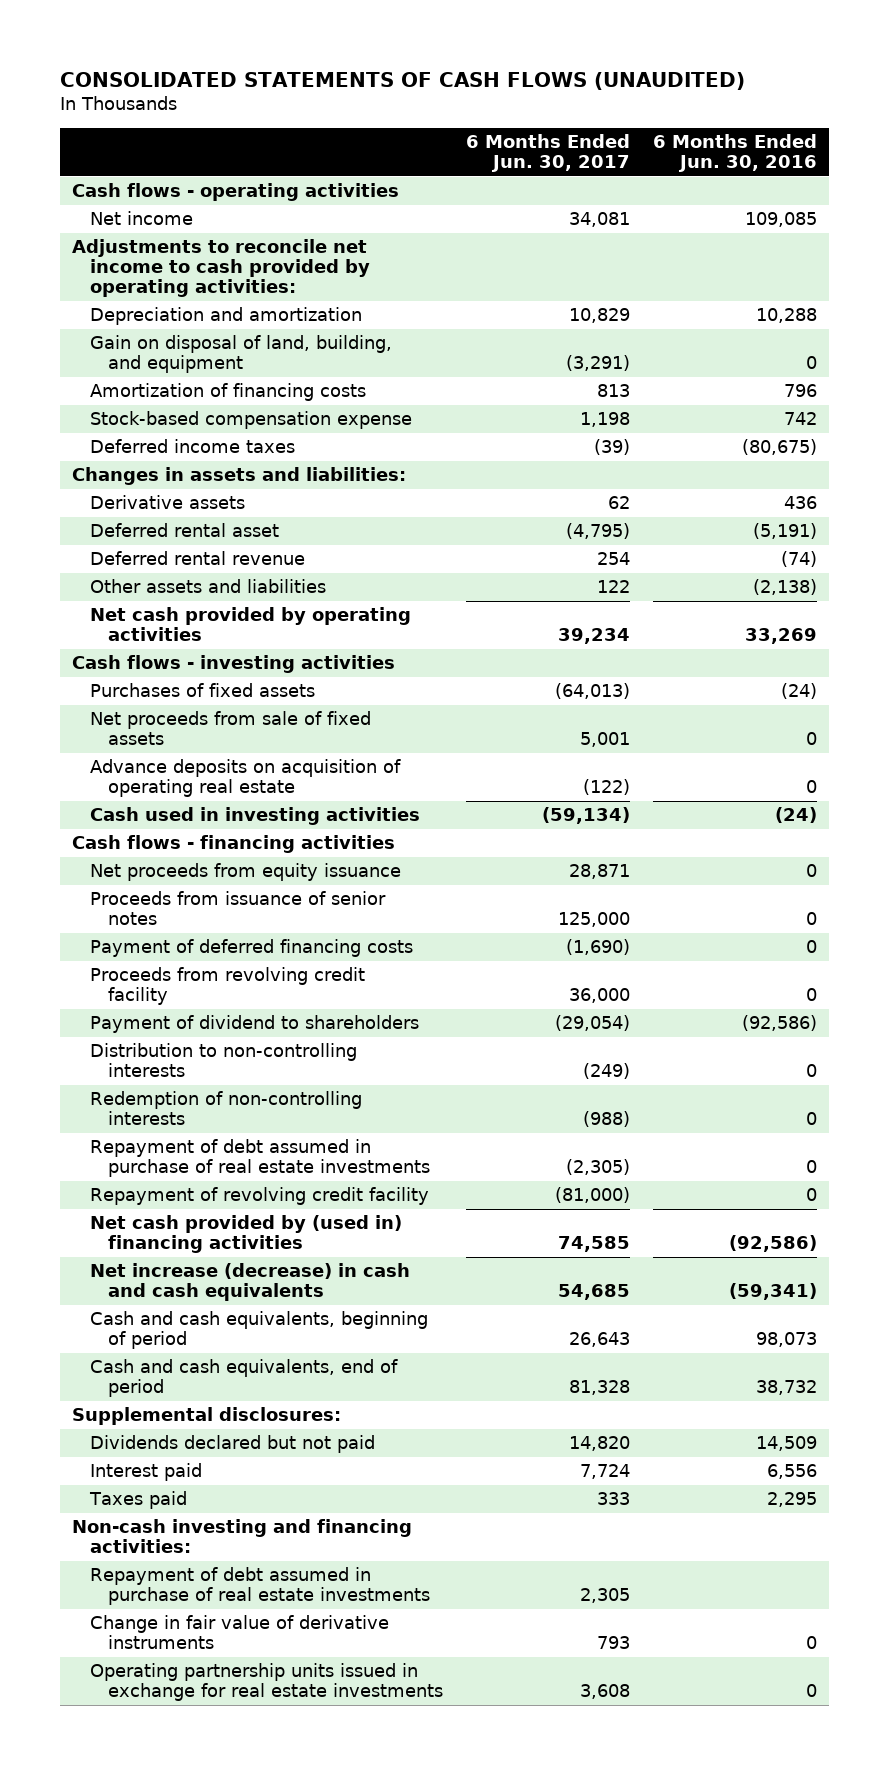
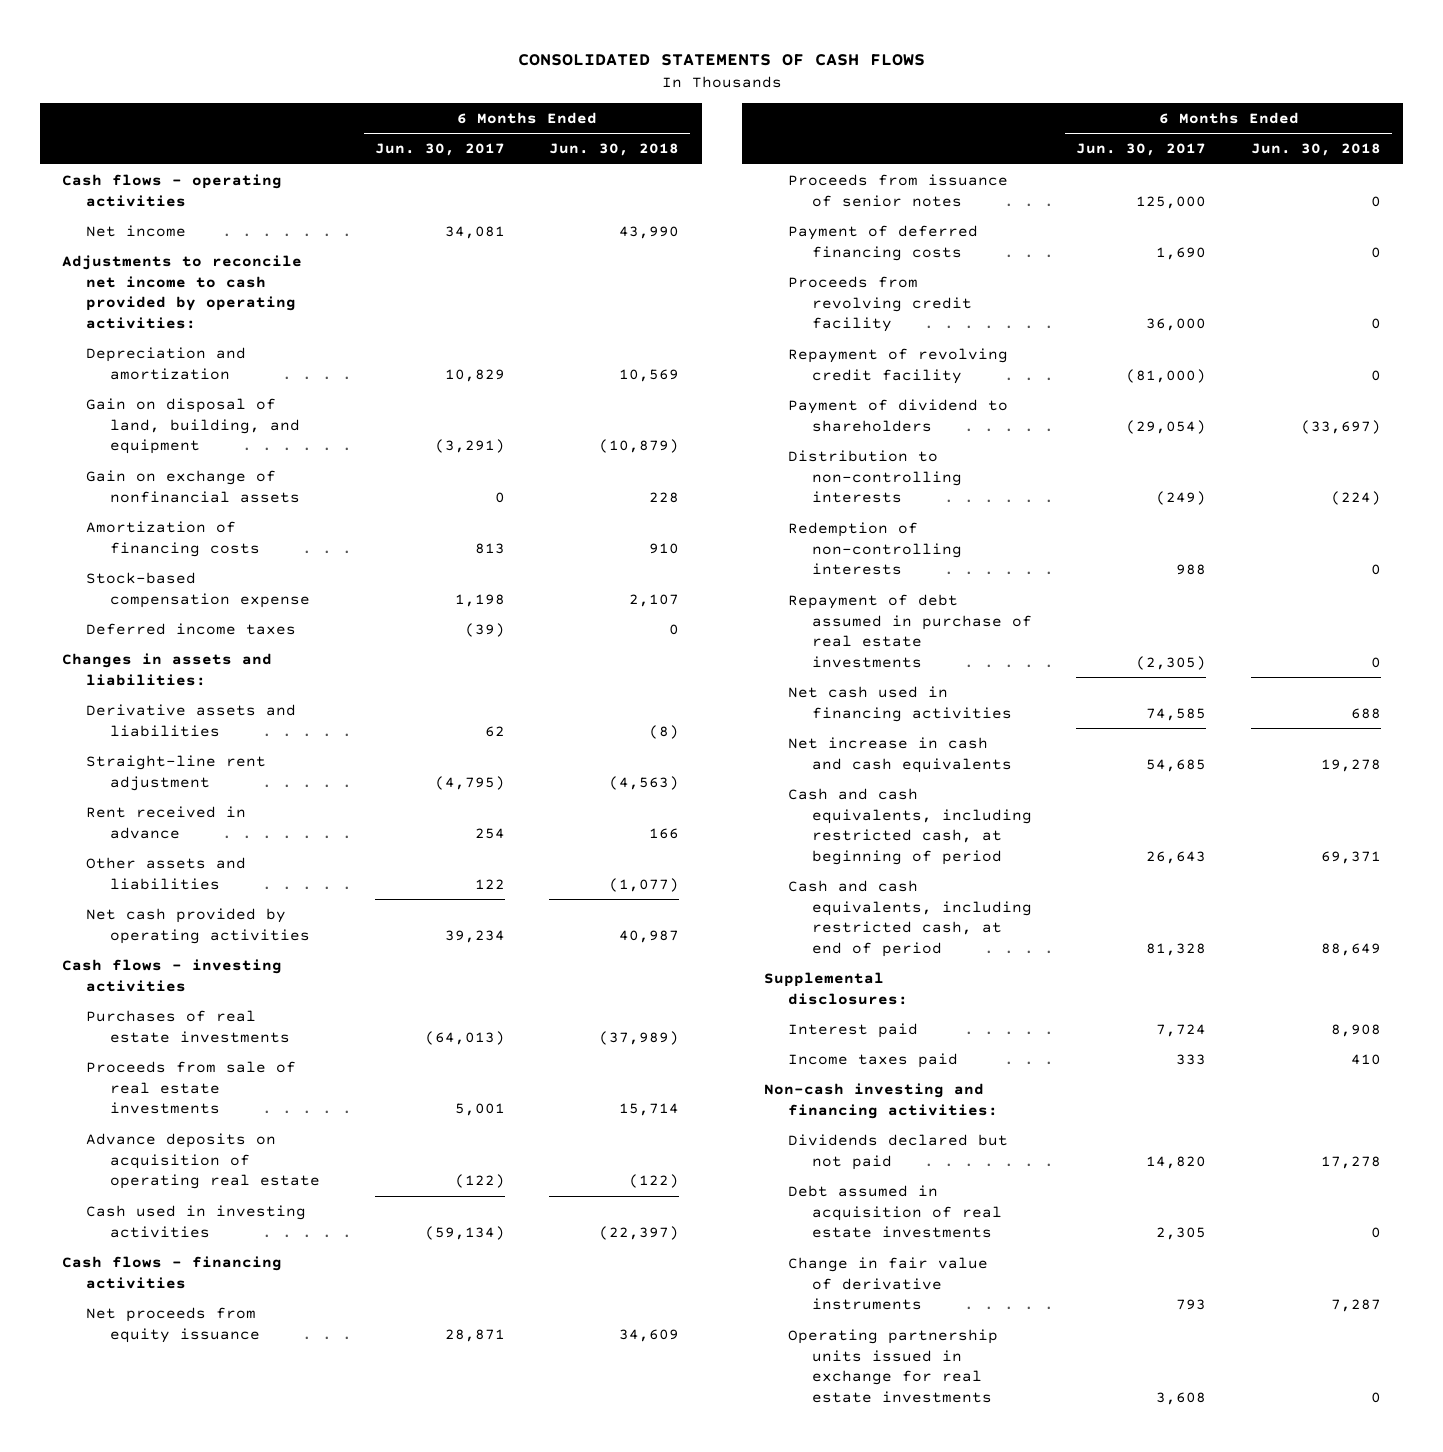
[60,71,746,90] CONSOLIDATED STATEMENTS OF CASH FLOWS (UNAUDITED) -> [517,54,925,67] CONSOLIDATED STATEMENTS OF CASH FLOWS
[653,133,818,172] 6 Months Ended Jun. 30, 2016 -> none
none -> [549,143,680,157] Jun. 30, 2018
none -> [86,469,301,503] Gain on exchange of nonfinancial assets
[89,495,245,510] Derivative assets -> [86,703,297,737] Derivative assets and liabilities
[89,523,279,538] Deferred rental asset -> [86,754,267,791] Straight-line rent adjustment
[89,551,305,566] Deferred rental revenue -> [86,805,247,839] Rent received in advance
[89,711,371,746] Net proceeds from sale of fixed assets -> none
[89,683,315,698] Purchases of fixed assets -> [86,1009,291,1043] Purchases of real estate investments
none -> [86,1060,297,1115] Proceeds from sale of real estate investments
[566,939,631,956] (1,690) -> [1156,246,1207,260] 1,690
[89,1187,429,1206] Repayment of revolving credit facility -> [787,347,1008,384] Repayment of revolving credit facility
[583,1111,631,1128] (988) -> [1176,564,1207,576] 988
[89,1215,402,1254] Net cash provided by (used in) financing activities -> [787,685,1012,722] Net cash used in financing activities
[89,1263,410,1302] Net increase (decrease) in cash and cash equivalents -> [787,736,1012,773] Net increase in cash and cash equivalents
[89,1311,428,1350] Cash and cash equivalents, beginning of period -> [787,787,1032,865] Cash and cash equivalents, including restricted cash, at beginning of period
[89,1359,398,1398] Cash and cash equivalents, end of period -> [787,879,1032,957] Cash and cash equivalents, including restricted cash, at end of period
[88,1491,187,1510] Taxes paid -> [787,1052,958,1068] Income taxes paid
[89,1435,375,1454] Dividends declared but not paid -> [787,1133,1008,1170] Dividends declared but not paid
[89,1567,431,1606] Repayment of debt assumed in purchase of real estate investments -> [787,1184,1002,1239] Debt assumed in acquisition of real estate investments

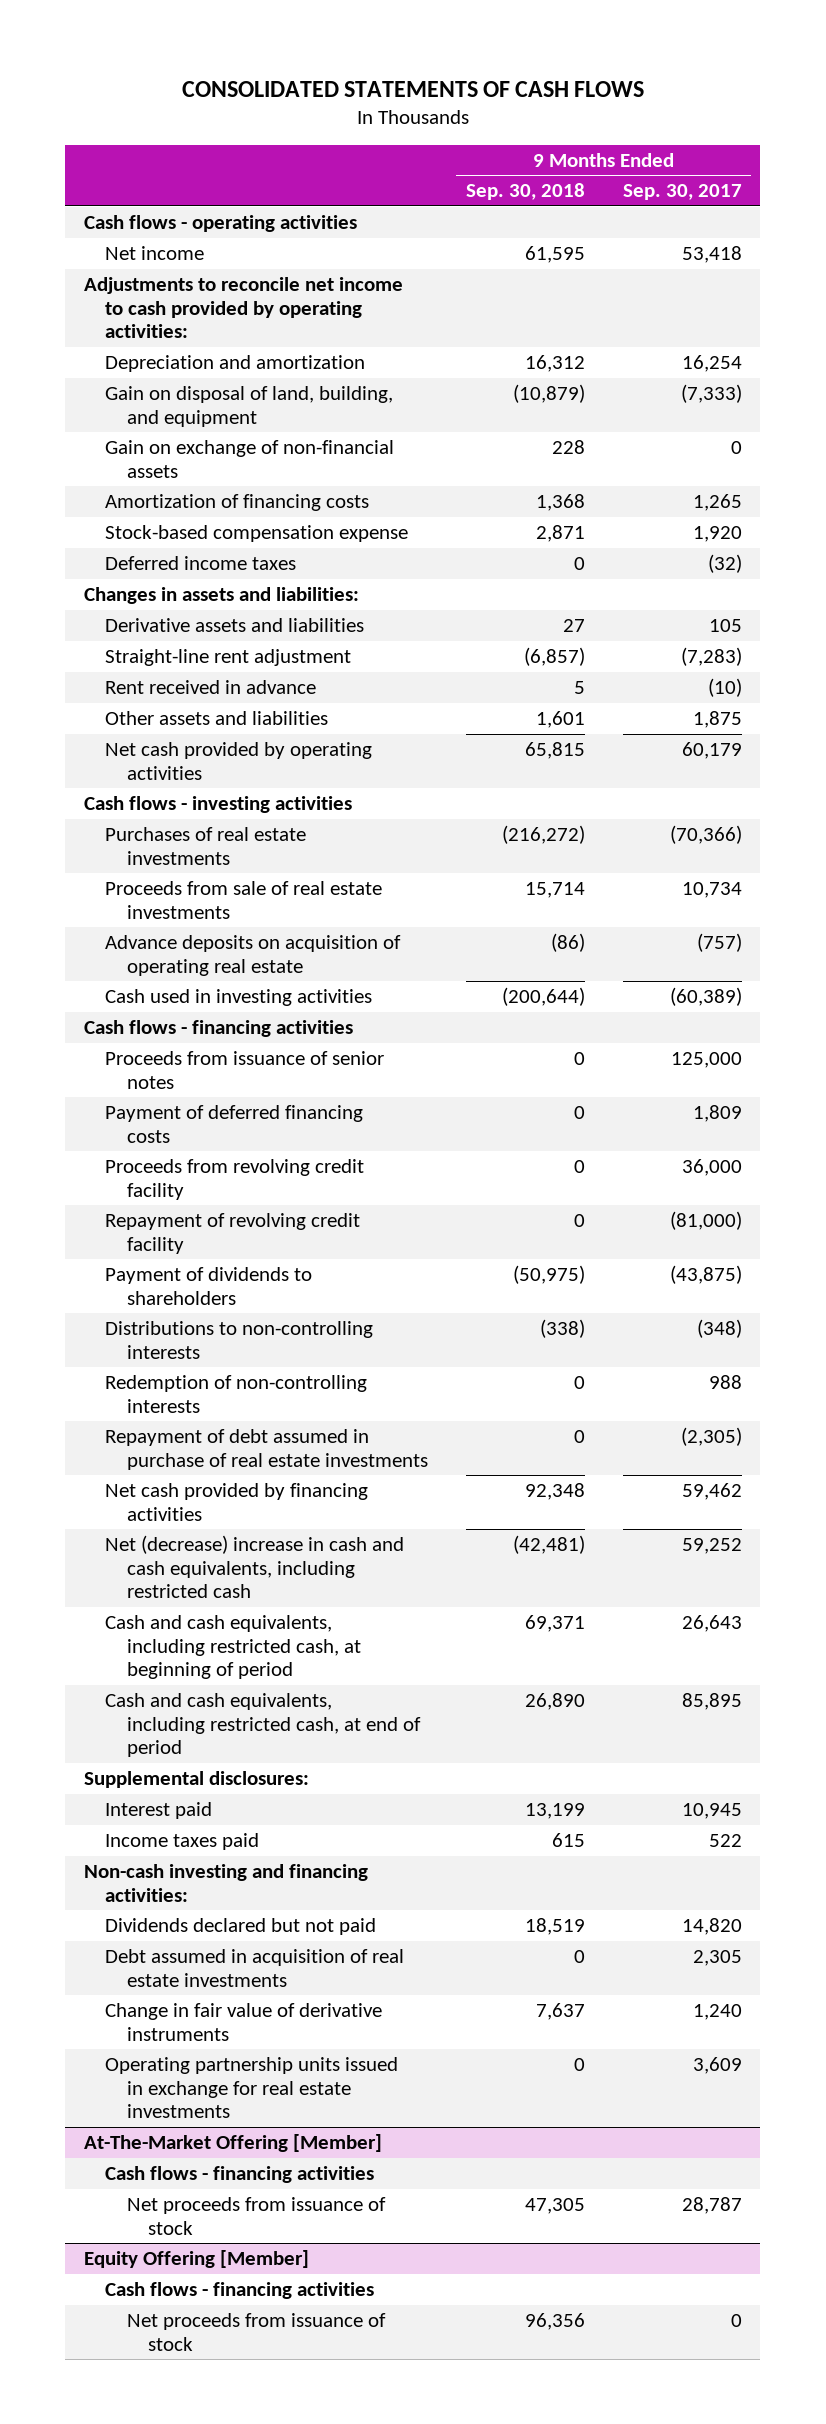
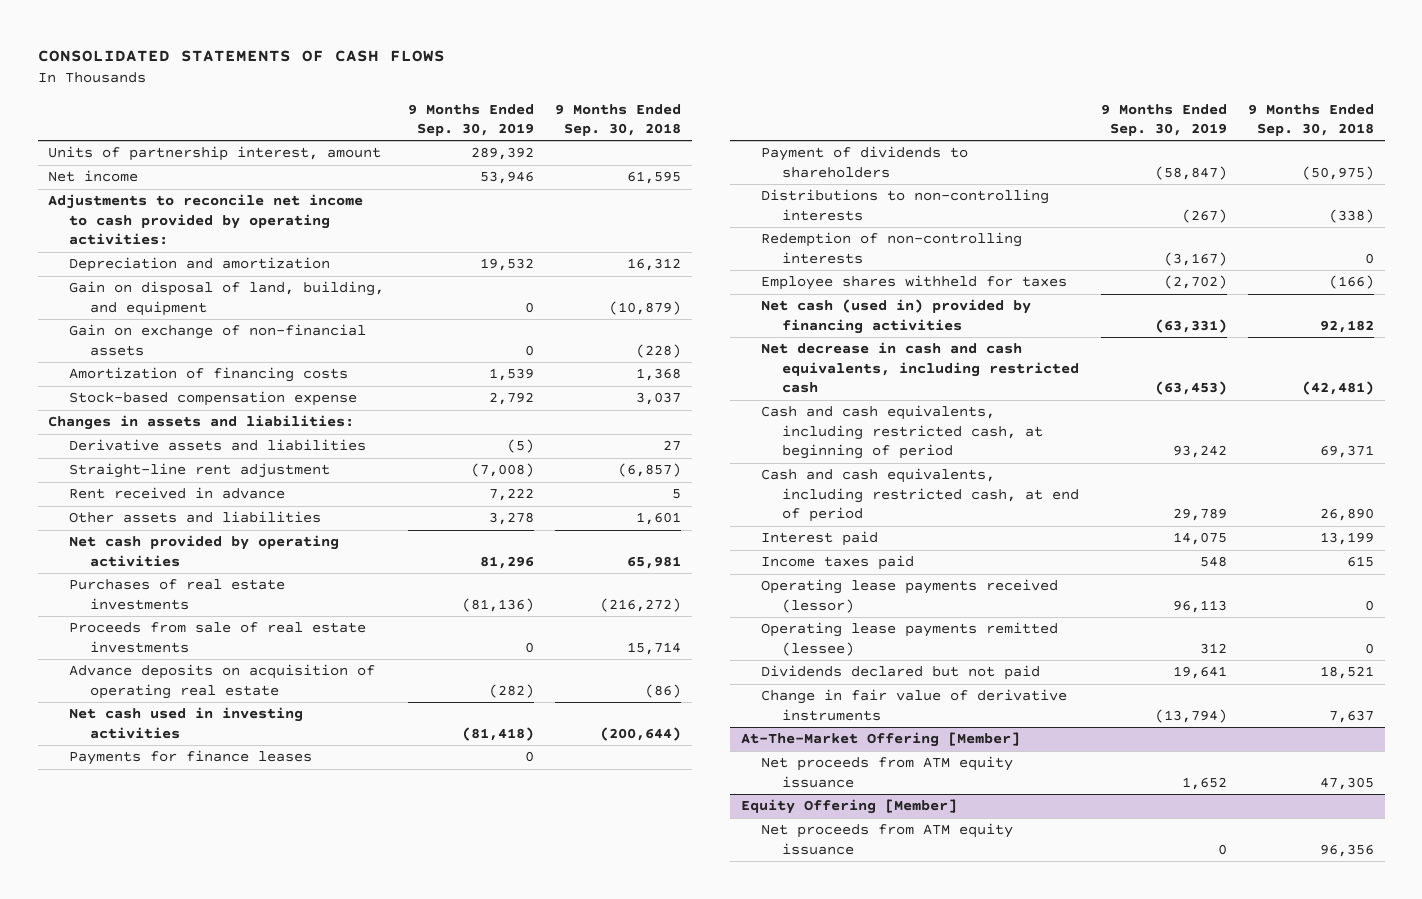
[622,184,742,201] Sep. 30, 2017 -> none
none -> [407,103,534,136] 9 Months Ended Sep. 30, 2019
[84,214,358,232] Cash flows - operating activities -> none
none -> [48,146,382,162] Units of partnership interest, amount
[551,439,585,454] 228 -> [636,343,682,358] (228)
[105,555,297,570] Deferred income taxes -> none
[535,524,585,542] 2,871 -> [636,392,682,406] 3,037
[84,795,353,813] Cash flows - investing activities -> none
[524,741,585,759] 65,815 -> [627,555,682,569] 65,981
[84,1019,354,1037] Cash flows - financing activities -> none
[105,1050,385,1089] Proceeds from issuance of senior notes -> none
[105,1104,364,1143] Payment of deferred financing costs -> none
[105,1158,365,1200] Proceeds from revolving credit facility -> none
[105,1212,361,1254] Repayment of revolving credit facility -> none
[105,988,373,1006] Cash used in investing activities -> [68,707,303,739] Net cash used in investing activities
none -> [68,750,312,766] Payments for finance leases
[105,1428,428,1470] Repayment of debt assumed in purchase of real estate investments -> none
none -> [761,275,1068,291] Employee shares withheld for taxes
[105,1482,369,1521] Net cash provided by financing activities -> [761,299,1032,334] Net cash (used in) provided by financing activities
[524,1482,585,1500] 92,348 -> [1319,319,1374,333] 92,182
[105,1534,405,1599] Net (decrease) increase in cash and cash equivalents, including restricted cash -> [761,342,1080,394] Net decrease in cash and cash equivalents, including restricted cash
[84,1770,310,1788] Supplemental disclosures: -> none
[84,1863,369,1902] Non-cash investing and financing activities: -> none
[105,1948,405,1987] Debt assumed in acquisition of real estate investments -> none
none -> [761,579,1059,613] Operating lease payments received (lessor)
none -> [761,622,1059,656] Operating lease payments remitted (lessee)
[524,1917,585,1935] 18,519 -> [1319,666,1374,680] 18,521
[105,2056,399,2119] Operating partnership units issued in exchange for real estate investments -> none
[105,2165,375,2183] Cash flows - financing activities -> none
[126,2196,386,2235] Net proceeds from issuance of stock -> [761,756,1014,788] Net proceeds from ATM equity issuance
[105,2281,375,2299] Cash flows - financing activities -> none
[126,2312,386,2351] Net proceeds from issuance of stock -> [761,823,1014,855] Net proceeds from ATM equity issuance

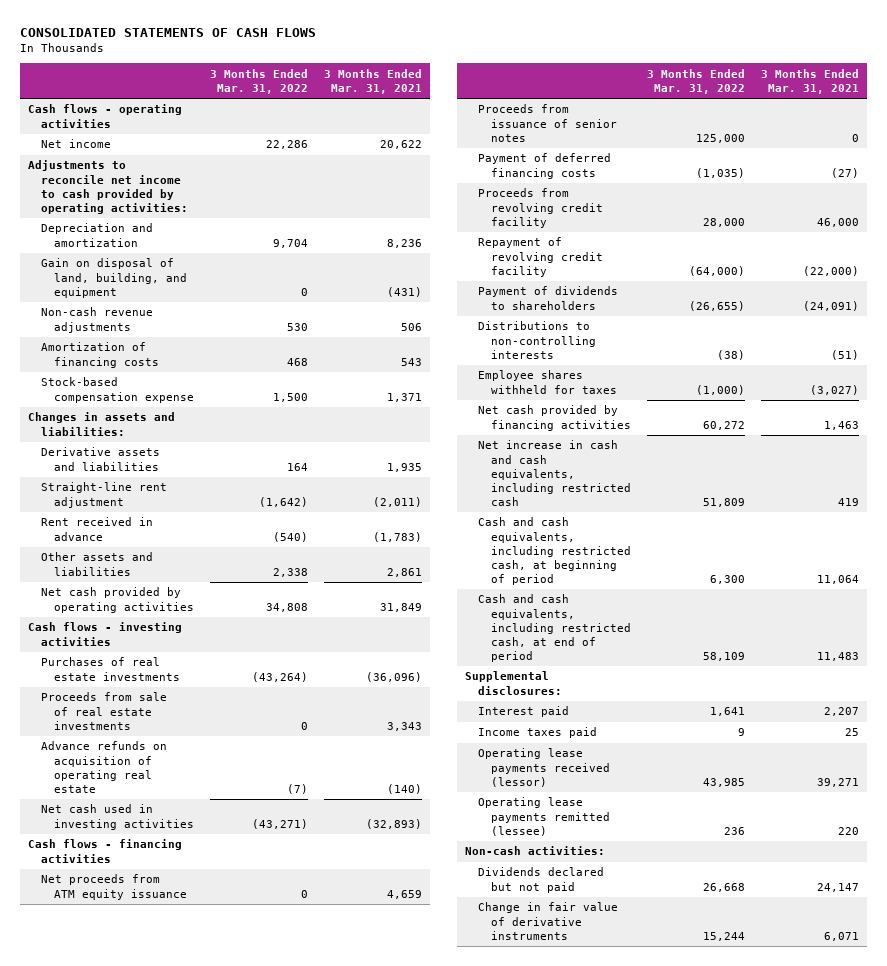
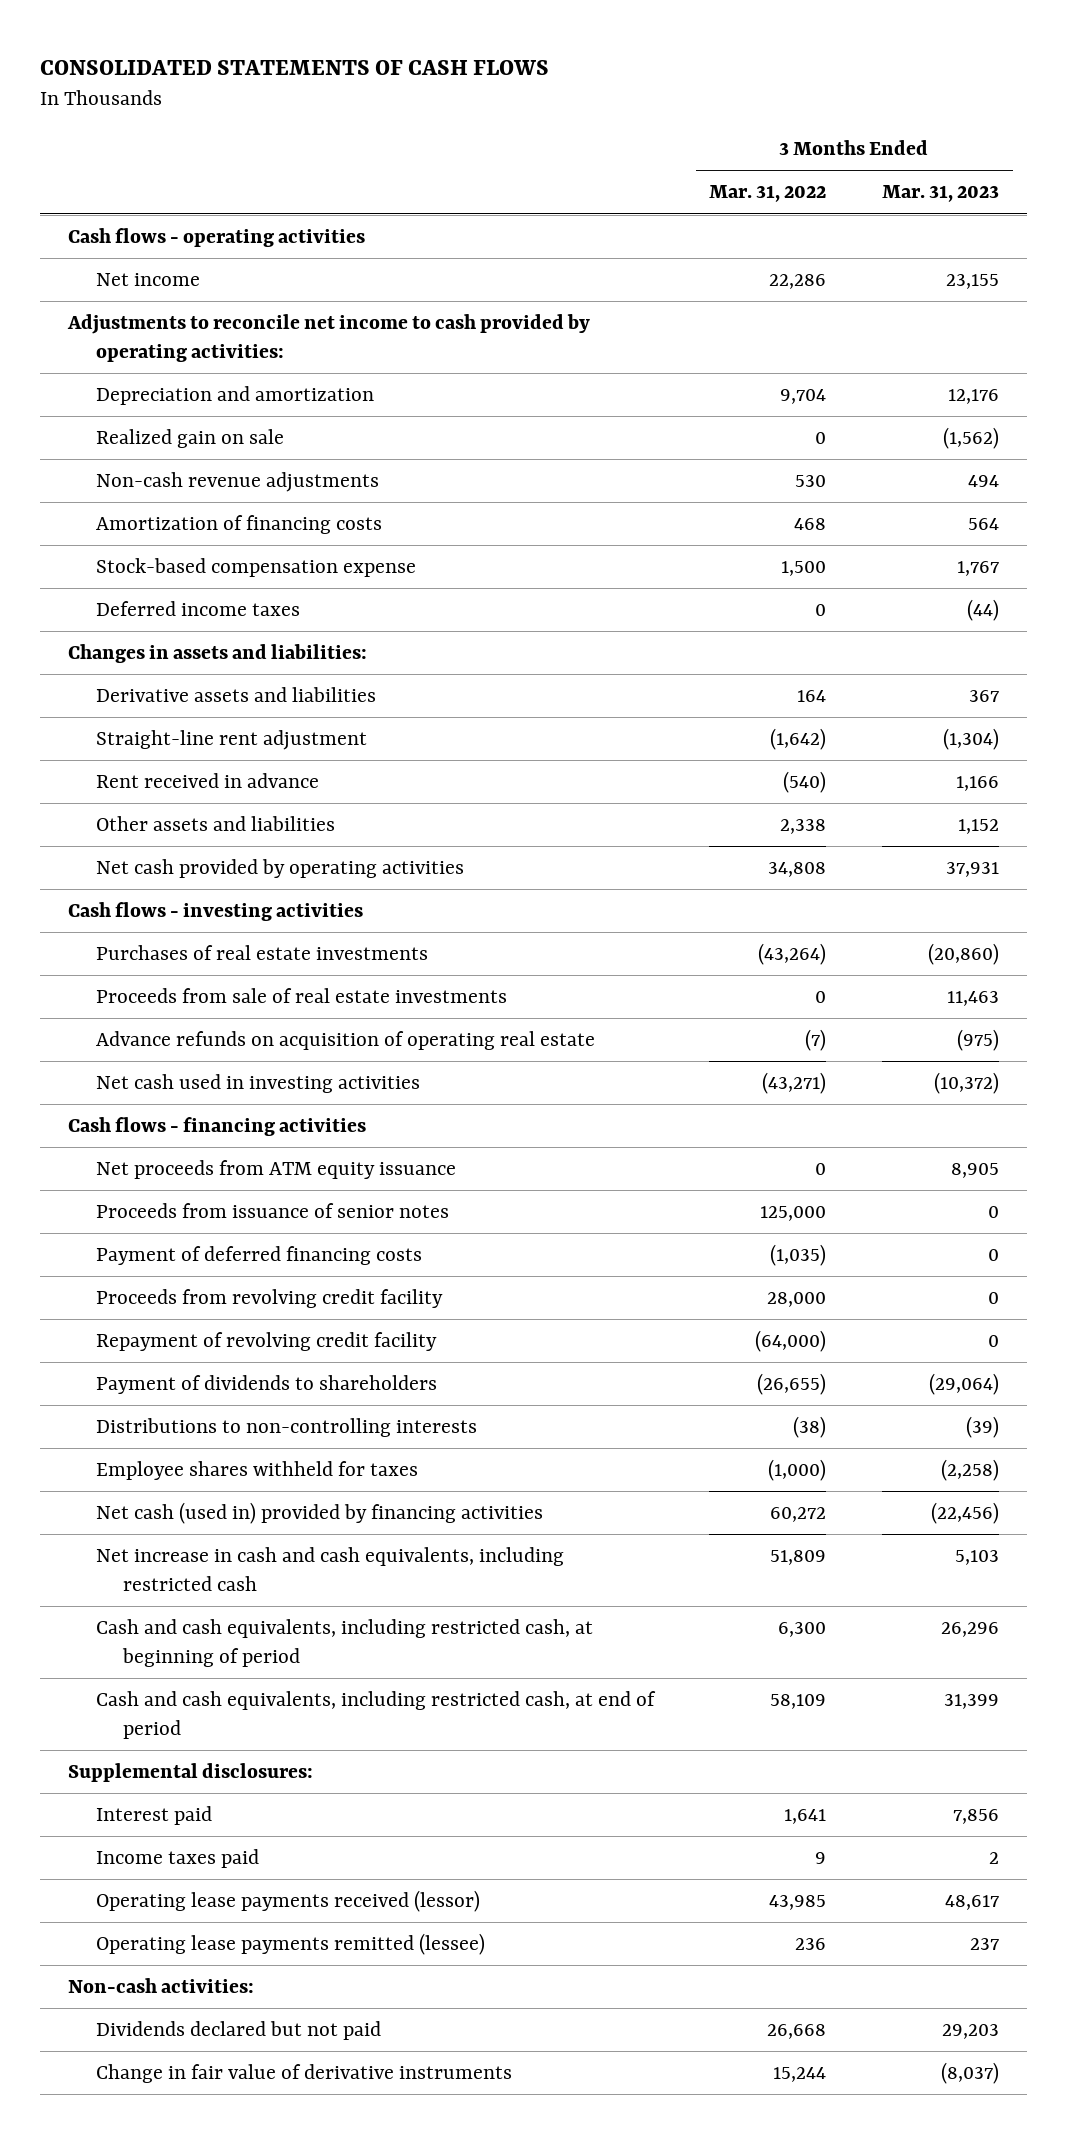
[323,68,422,94] 3 Months Ended Mar. 31, 2021 -> none
none -> [882,185,1000,203] Mar. 31, 2023
[40,258,187,298] Gain on disposal of land, building, and equipment -> [95,429,284,449] Realized gain on sale
none -> [95,601,300,617] Deferred income taxes
[478,405,631,431] Net cash provided by financing activities -> [95,1502,543,1525] Net cash (used in) provided by financing activities

